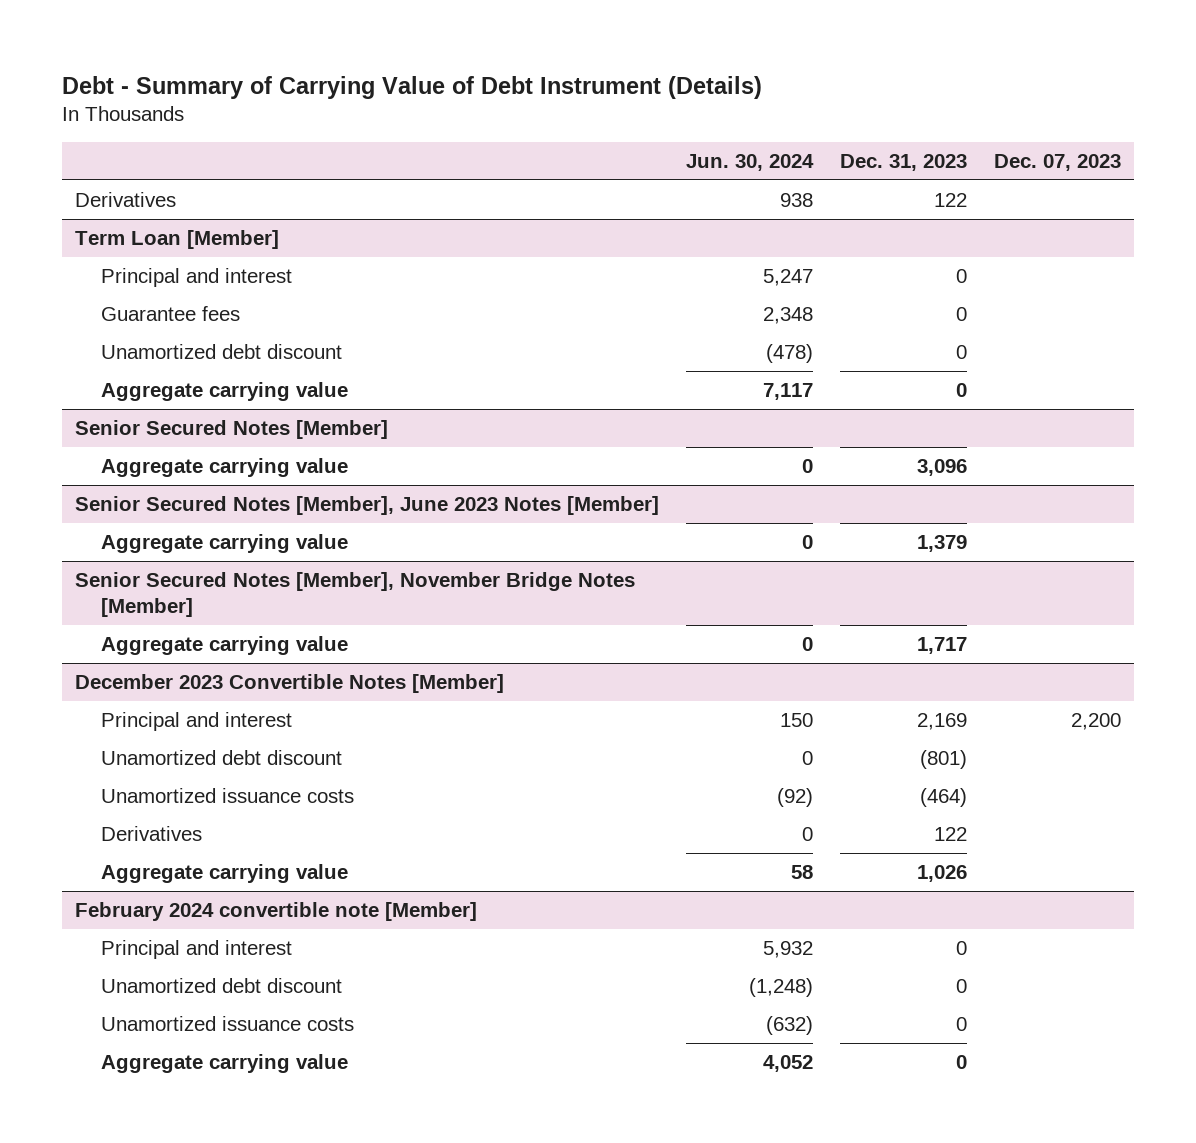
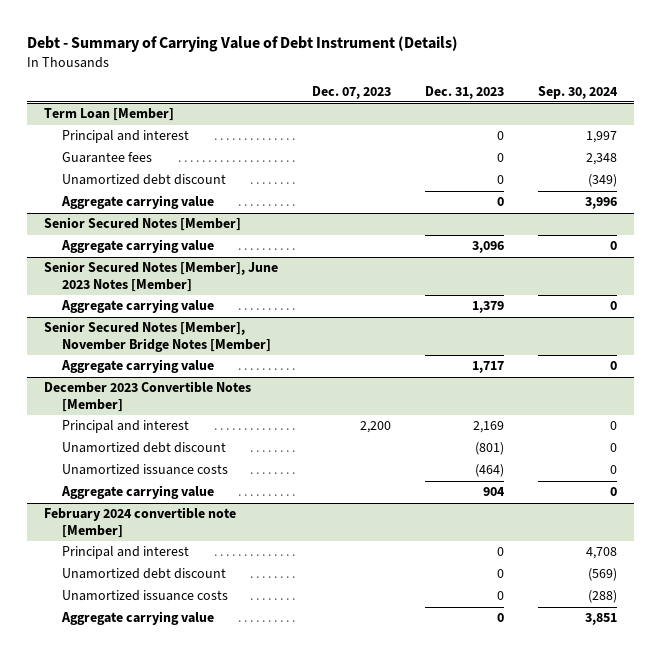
[685,153,814,171] Jun. 30, 2024 -> none
none -> [537,85,618,99] Sep. 30, 2024
[74,191,176,207] Derivatives -> none
[101,825,203,841] Derivatives -> none
[916,864,967,882] 1,026 -> [482,487,505,497] 904

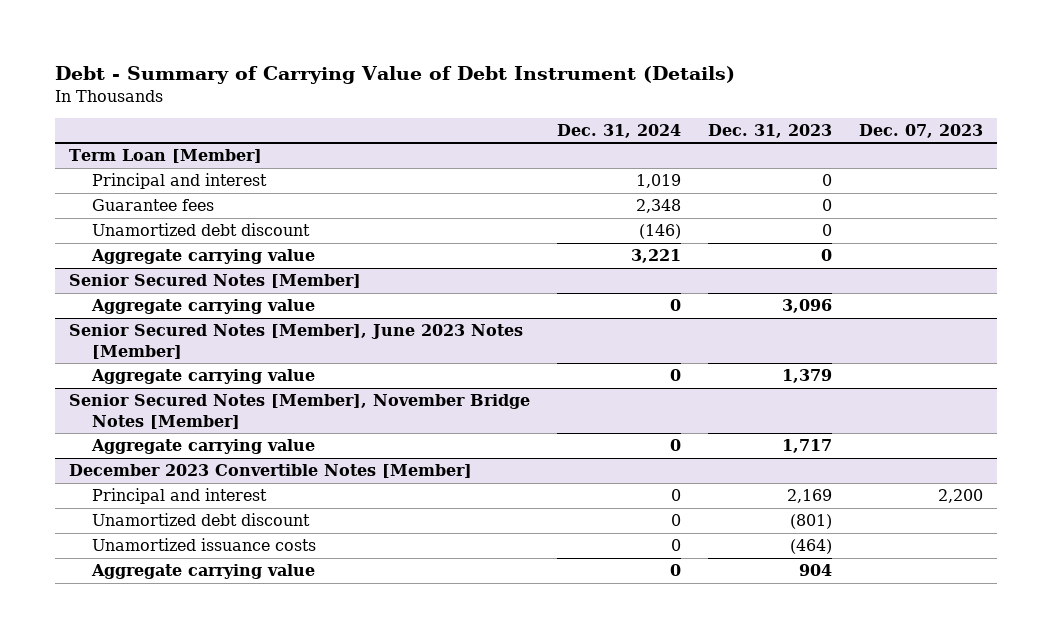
[537,85,618,99] Sep. 30, 2024 -> none
none -> [556,123,681,138] Dec. 31, 2024
[43,507,236,538] February 2024 convertible note [Member] -> none
[62,546,190,560] Principal and interest -> none
[62,568,227,580] Unamortized debt discount -> none
[62,590,229,602] Unamortized issuance costs -> none
[61,611,215,626] Aggregate carrying value -> none

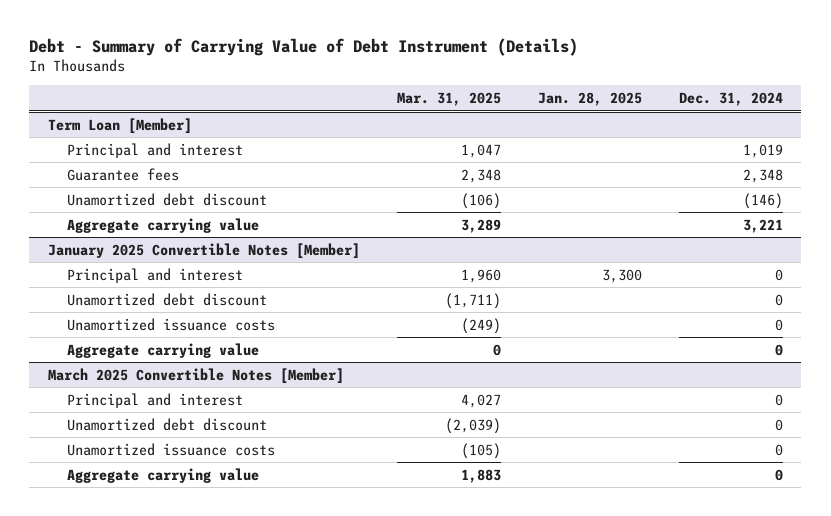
[708,123,833,138] Dec. 31, 2023 -> none
[859,123,984,138] Dec. 07, 2023 -> none
none -> [396,92,501,107] Mar. 31, 2025
none -> [537,92,642,107] Jan. 28, 2025
[68,274,361,289] Senior Secured Notes [Member] -> none
[91,299,316,315] Aggregate carrying value -> none
[68,324,523,359] Senior Secured Notes [Member], June 2023 Notes [Member] -> none
[91,369,316,385] Aggregate carrying value -> none
[68,394,530,429] Senior Secured Notes [Member], November Bridge Notes [Member] -> none
none -> [47,242,360,259] January 2025 Convertible Notes [Member]
none -> [66,267,243,283] Principal and interest
none -> [66,292,267,306] Unamortized debt discount
none -> [66,317,275,331] Unamortized issuance costs
[68,464,472,479] December 2023 Convertible Notes [Member] -> none
none -> [47,367,344,384] March 2025 Convertible Notes [Member]

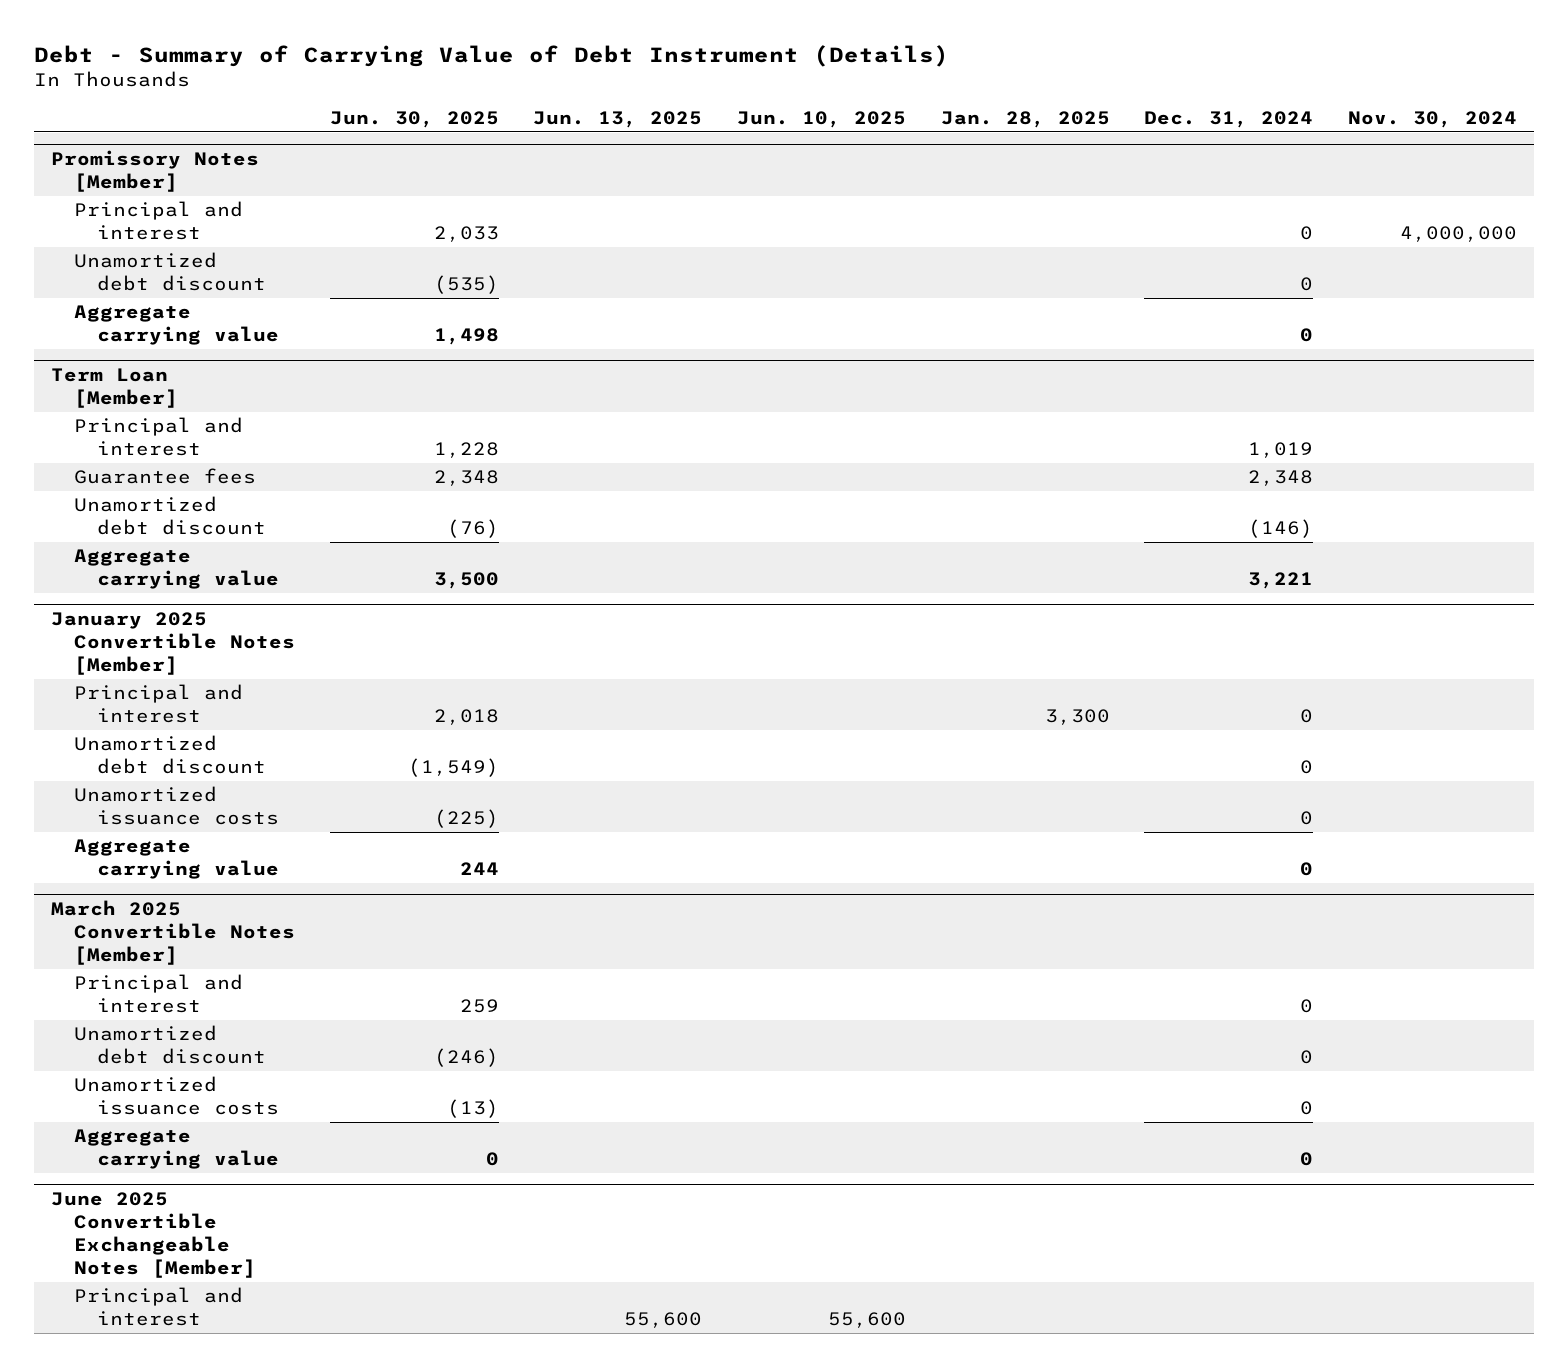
[396,92,501,107] Mar. 31, 2025 -> none
none -> [329,111,499,129] Jun. 30, 2025
none -> [533,111,703,129] Jun. 13, 2025
none -> [736,111,906,129] Jun. 10, 2025
none -> [1347,111,1517,129] Nov. 30, 2024
none -> [51,149,260,192] Promissory Notes [Member]
none -> [74,201,244,241] Principal and interest
none -> [74,252,266,292] Unamortized debt discount
none -> [74,305,279,346] Aggregate carrying value
none -> [51,1191,257,1279] June 2025 Convertible Exchangeable Notes [Member]
none -> [74,1287,244,1327] Principal and interest

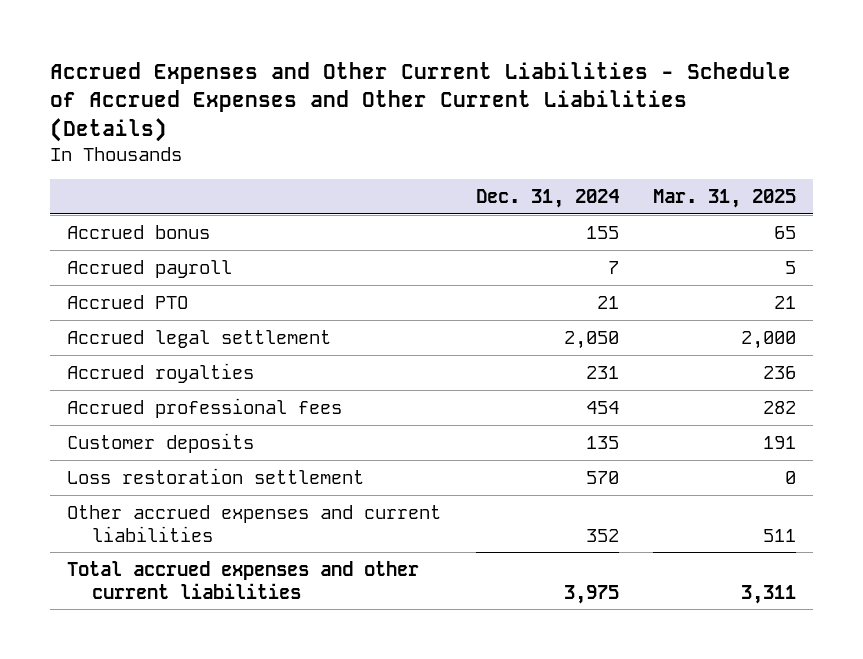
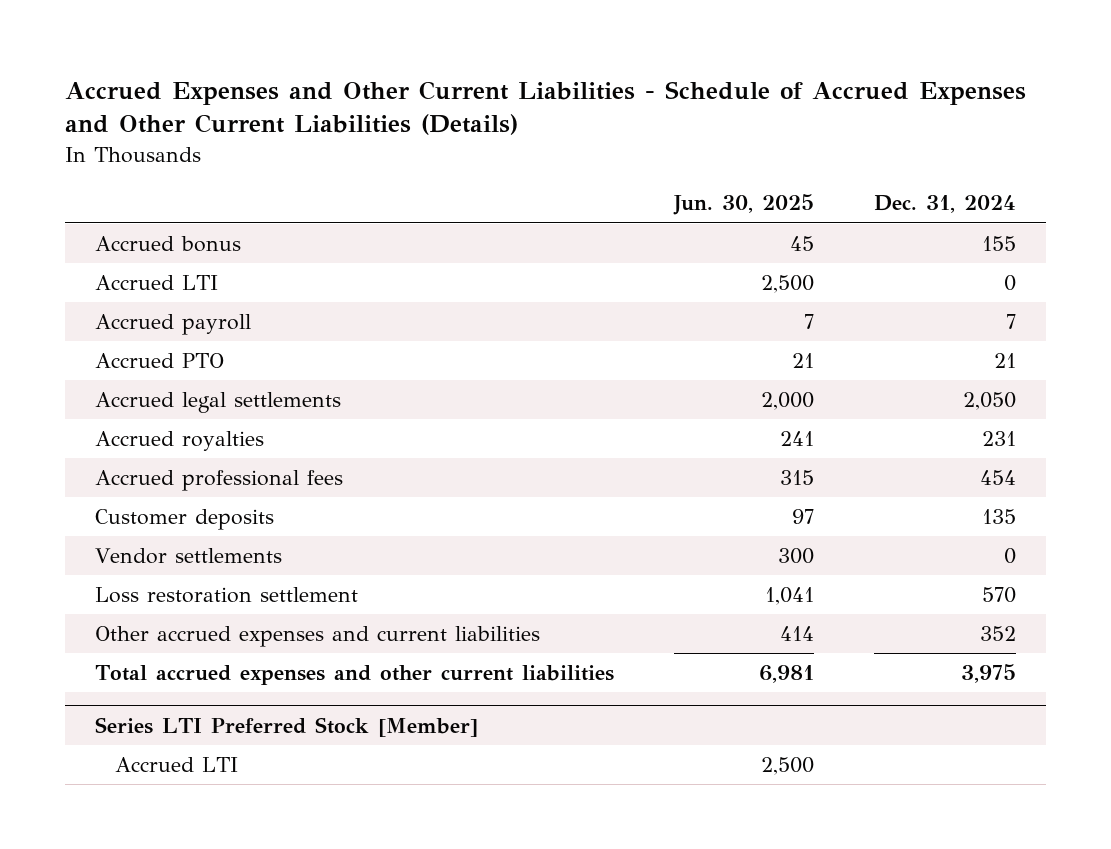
[652,188,796,208] Mar. 31, 2025 -> none
none -> [672,194,814,216] Jun. 30, 2025
none -> [94,275,218,291] Accrued LTI
[67,329,332,348] Accrued legal settlement -> [94,392,341,414] Accrued legal settlements
none -> [94,548,282,565] Vendor settlements
none -> [94,717,478,738] Series LTI Preferred Stock [Member]
none -> [114,757,238,773] Accrued LTI

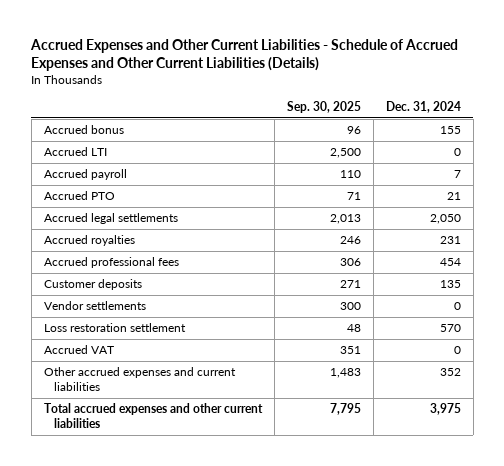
[672,194,814,216] Jun. 30, 2025 -> none
none -> [286,101,361,114] Sep. 30, 2025
none -> [43,345,114,355] Accrued VAT
[94,717,478,738] Series LTI Preferred Stock [Member] -> none
[114,757,238,773] Accrued LTI -> none

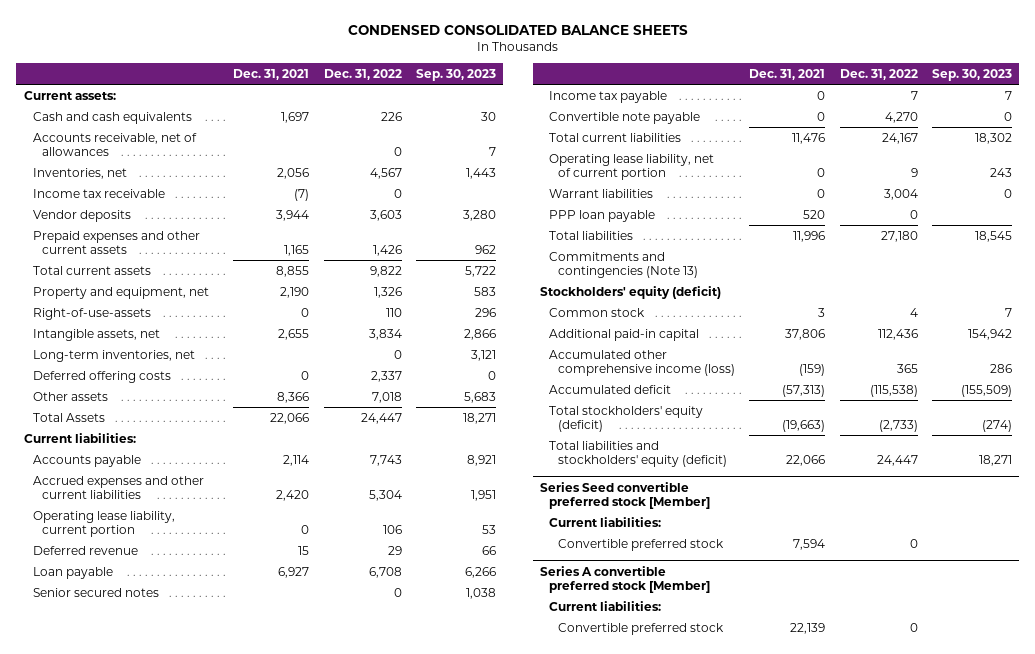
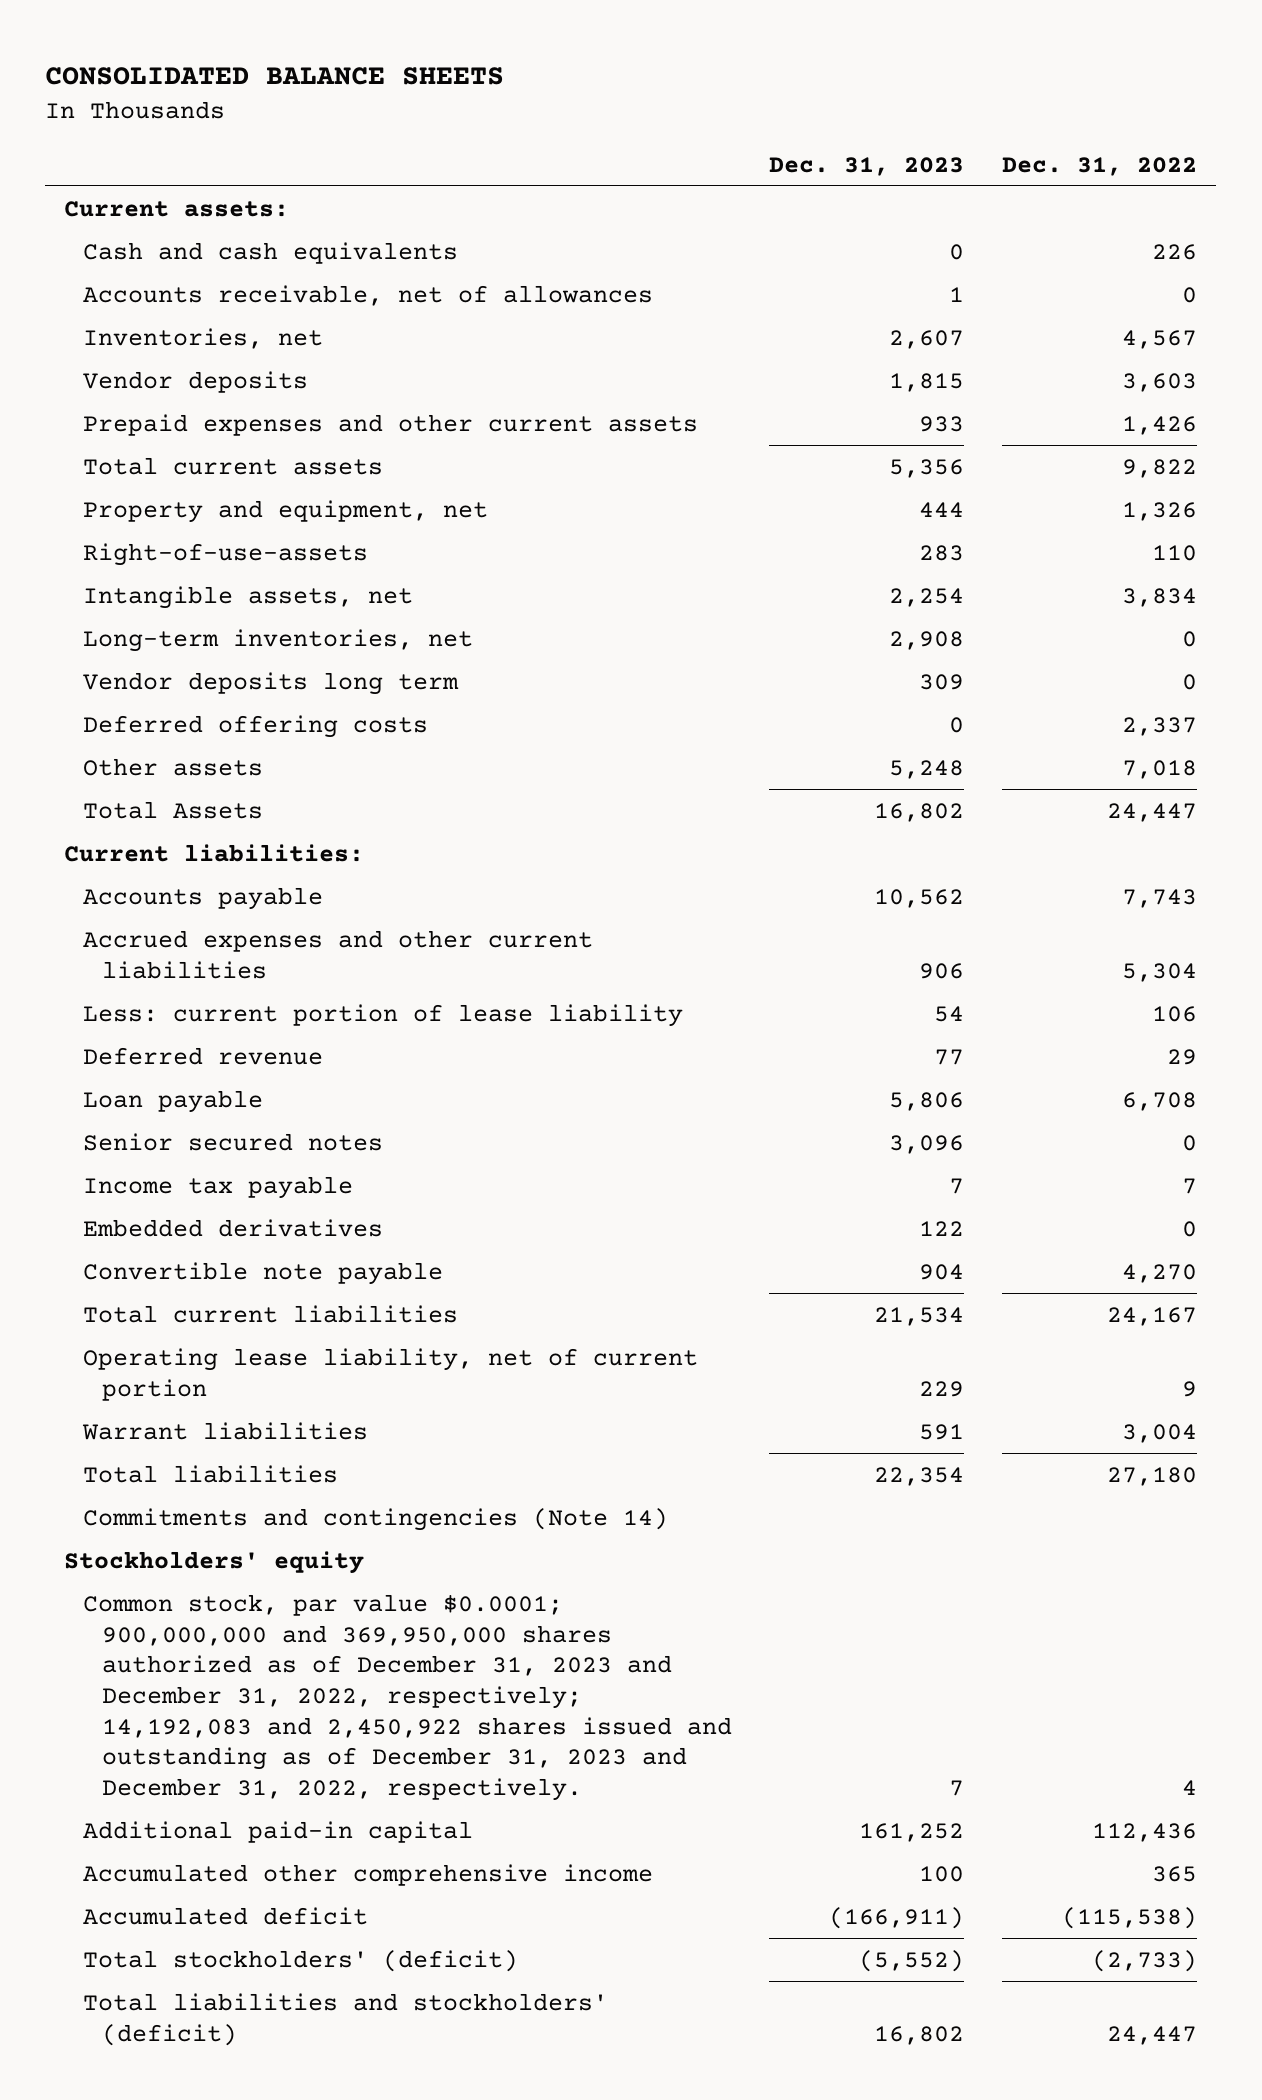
[347,24,688,35] CONDENSED CONSOLIDATED BALANCE SHEETS -> [45,67,505,86] CONSOLIDATED BALANCE SHEETS
[233,68,310,80] Dec. 31, 2021 -> none
[415,68,496,81] Sep. 30, 2023 -> none
none -> [769,156,965,176] Dec. 31, 2023
[32,188,165,198] Income tax receivable -> none
none -> [82,671,459,695] Vendor deposits long term
[32,510,175,537] Operating lease liability, current portion -> [82,1003,683,1027] Less: current portion of lease liability
none -> [82,1218,383,1237] Embedded derivatives
[548,209,655,222] PPP loan payable -> none
[548,251,699,278] Commitments and contingencies (Note 13) -> [82,1507,668,1531] Commitments and contingencies (Note 14)
[539,285,721,299] Stockholders' equity (deficit) -> [64,1550,365,1574] Stockholders' equity
[548,307,645,317] Common stock -> [82,1593,732,1802] Common stock, par value $0.0001; 900,000,000 and 369,950,000 shares authorized as of December 31, 2023 and December 31, 2022, respectively; 14,192,083 and 2,450,922 shares issued and outstanding as of December 31, 2023 and December 31, 2022, respectively.
[548,349,736,376] Accumulated other comprehensive income (loss) -> [82,1863,653,1886] Accumulated other comprehensive income
[539,481,710,509] Series Seed convertible preferred stock [Member] -> none
[548,516,661,527] Current liabilities: -> none
[558,538,725,551] Convertible preferred stock -> none
[539,565,710,593] Series A convertible preferred stock [Member] -> none
[548,600,661,611] Current liabilities: -> none
[558,622,725,635] Convertible preferred stock -> none
[548,405,703,432] Total stockholders' equity (deficit) -> [82,1949,518,1972] Total stockholders' (deficit)
[548,440,728,467] Total liabilities and stockholders' equity (deficit) -> [82,1992,608,2046] Total liabilities and stockholders' (deficit)

